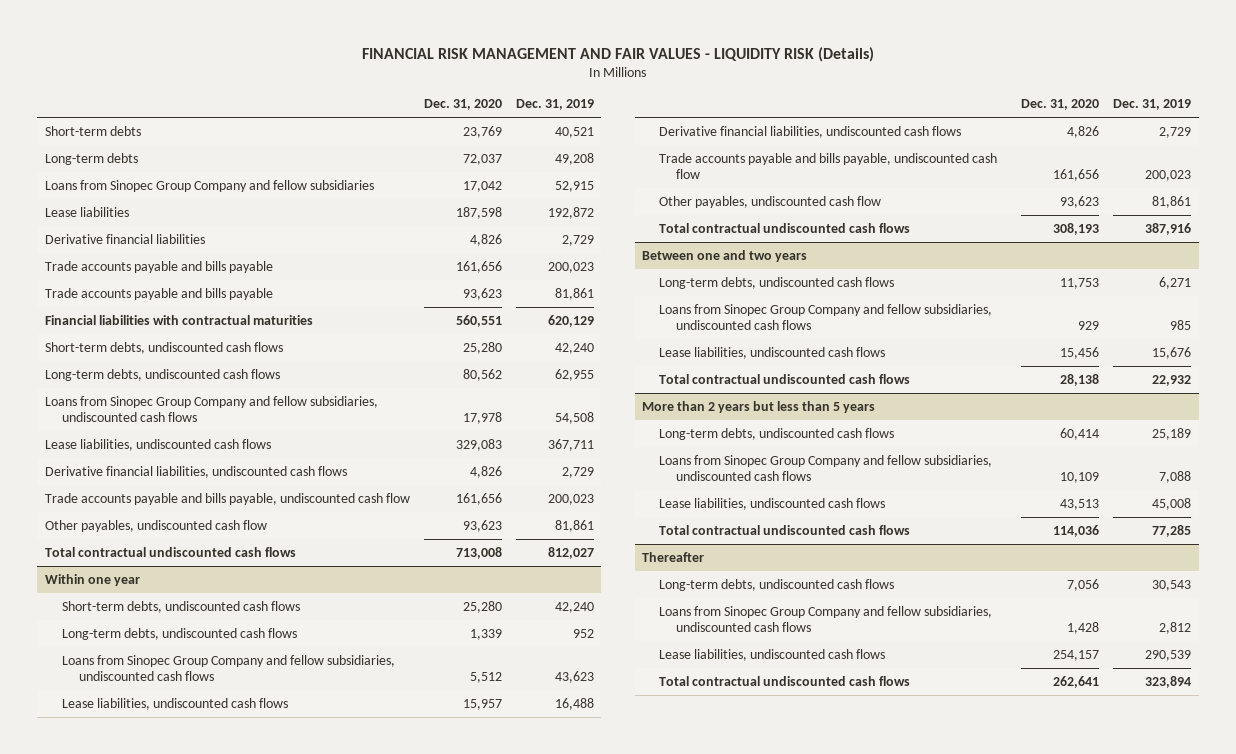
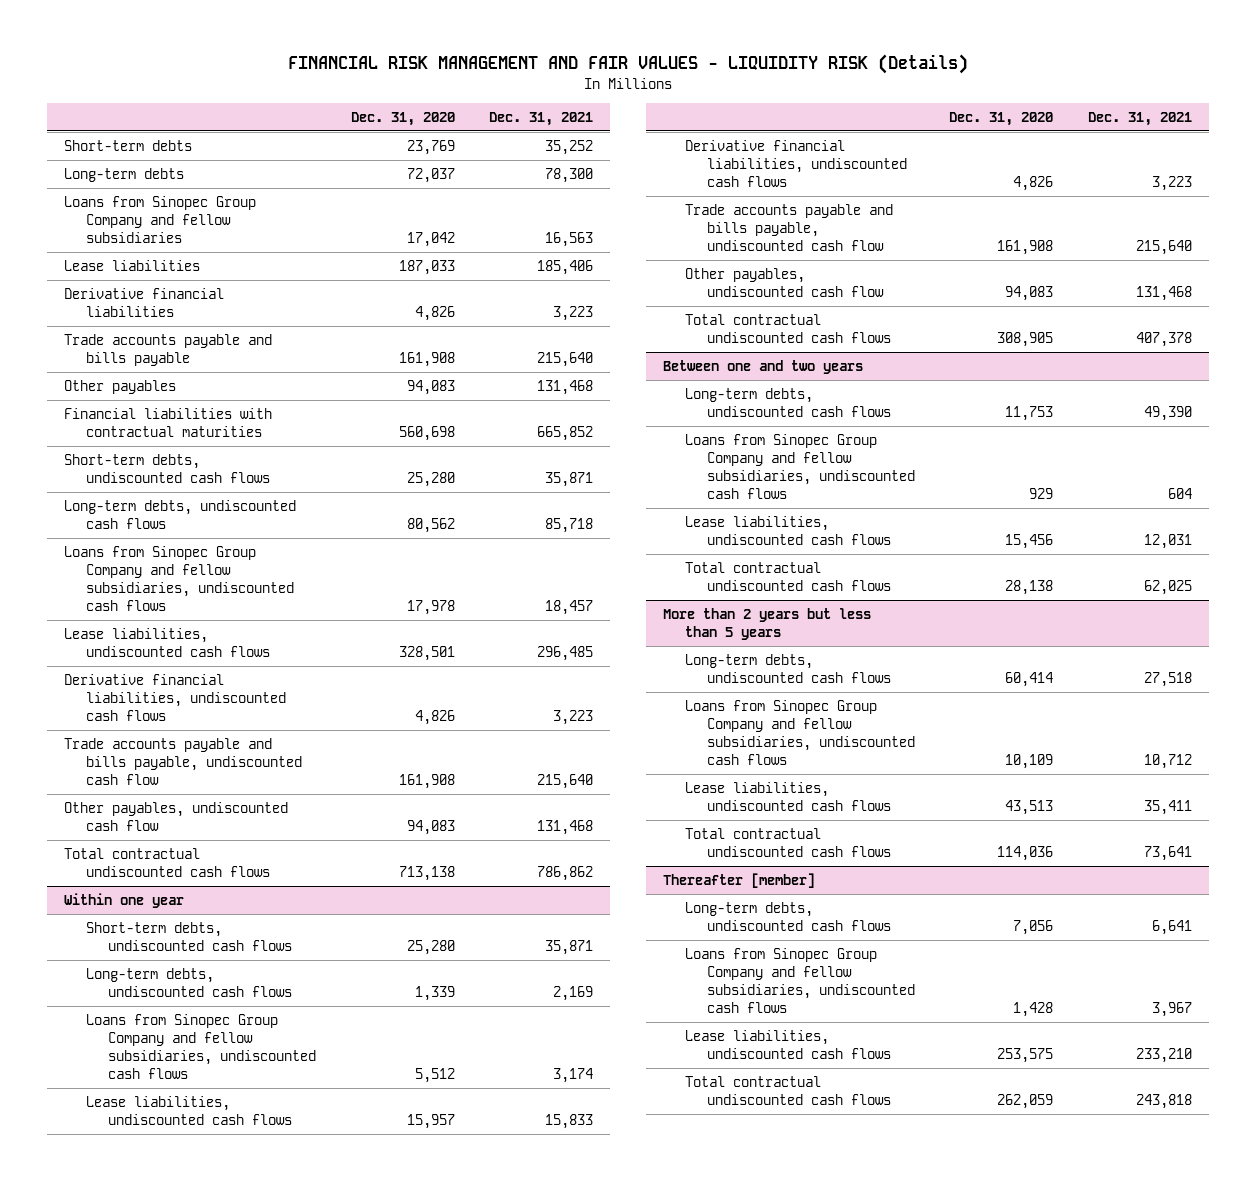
[515,99,594,111] Dec. 31, 2019 -> none
none -> [489,111,594,126] Dec. 31, 2021
[455,206,502,219] 187,598 -> [398,260,455,276] 187,033
[44,287,273,300] Trade accounts payable and bills payable -> none
[455,260,502,273] 161,656 -> [398,352,455,368] 161,908
none -> [64,380,177,395] Other payables
[455,314,502,327] 560,551 -> [398,426,455,442] 560,698
[455,438,502,451] 329,083 -> [398,646,455,662] 328,501
[455,492,502,505] 161,656 -> [398,774,455,790] 161,908
[462,519,502,532] 93,623 -> [406,820,455,836] 94,083
[455,546,502,559] 713,008 -> [398,866,455,882] 713,138
[1053,168,1100,181] 161,656 -> [997,240,1054,256] 161,908
[1060,195,1100,208] 93,623 -> [1005,286,1054,302] 94,083
[1053,222,1100,235] 308,193 -> [997,332,1054,348] 308,905
[642,551,705,562] Thereafter -> [663,873,816,889] Thereafter [member]
[1053,649,1100,661] 254,157 -> [997,1048,1054,1064] 253,575
[1053,675,1100,688] 262,641 -> [997,1094,1054,1110] 262,059

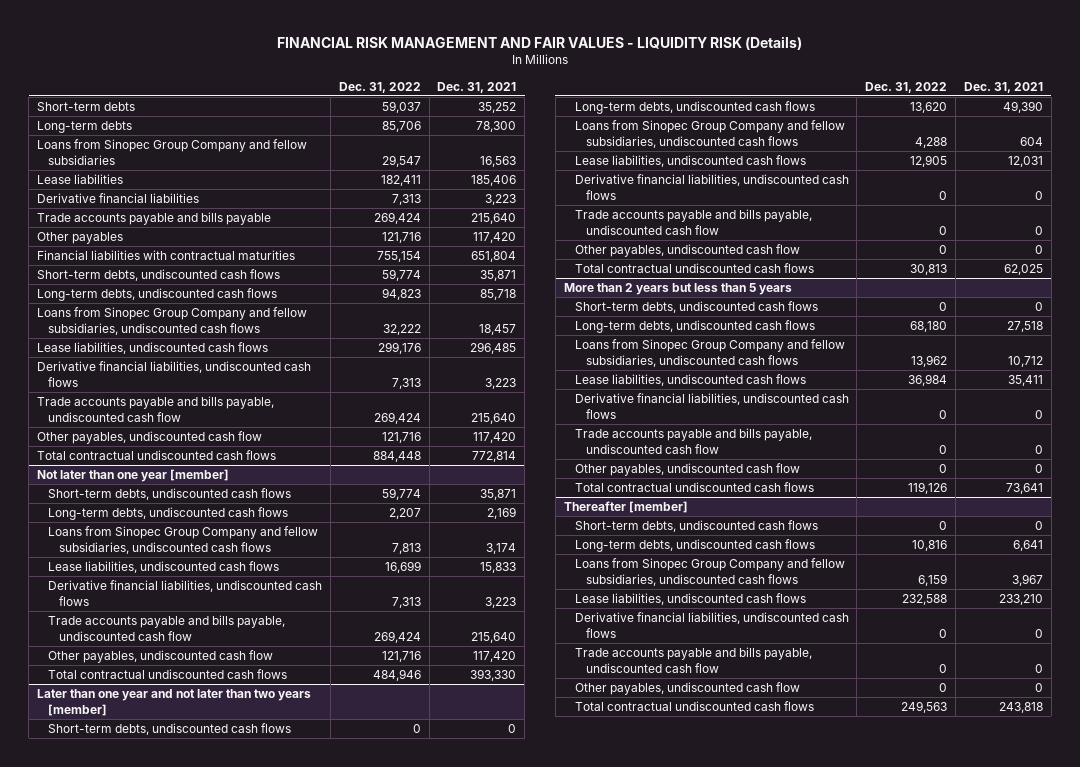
[350,111,455,126] Dec. 31, 2020 -> none
none -> [338,81,421,93] Dec. 31, 2022
[537,380,594,396] 131,468 -> [473,232,517,244] 117,420
[537,426,594,442] 665,852 -> [471,251,517,263] 651,804
[537,820,594,836] 131,468 -> [473,432,517,444] 117,420
[537,866,594,882] 786,862 -> [472,451,517,463] 772,814
[64,893,185,909] Within one year -> [37,469,230,483] Not later than one year [member]
[1135,286,1192,302] 131,468 -> [473,651,517,663] 117,420
[1135,332,1192,348] 407,378 -> [470,669,517,682] 393,330
[663,360,864,375] Between one and two years -> [37,689,312,716] Later than one year and not later than two years [member]
none -> [48,723,292,736] Short-term debts, undiscounted cash flows
none -> [574,174,849,200] Derivative financial liabilities, undiscounted cash flows
none -> [574,209,812,235] Trade accounts payable and bills payable, undiscounted cash flow
none -> [574,244,800,258] Other payables, undiscounted cash flow
none -> [574,301,818,314] Short-term debts, undiscounted cash flows
none -> [574,393,849,419] Derivative financial liabilities, undiscounted cash flows
none -> [574,428,812,454] Trade accounts payable and bills payable, undiscounted cash flow
none -> [574,463,800,477] Other payables, undiscounted cash flow
none -> [574,520,818,533] Short-term debts, undiscounted cash flows
none -> [574,612,849,638] Derivative financial liabilities, undiscounted cash flows
none -> [574,647,812,673] Trade accounts payable and bills payable, undiscounted cash flow
none -> [574,682,800,696] Other payables, undiscounted cash flow

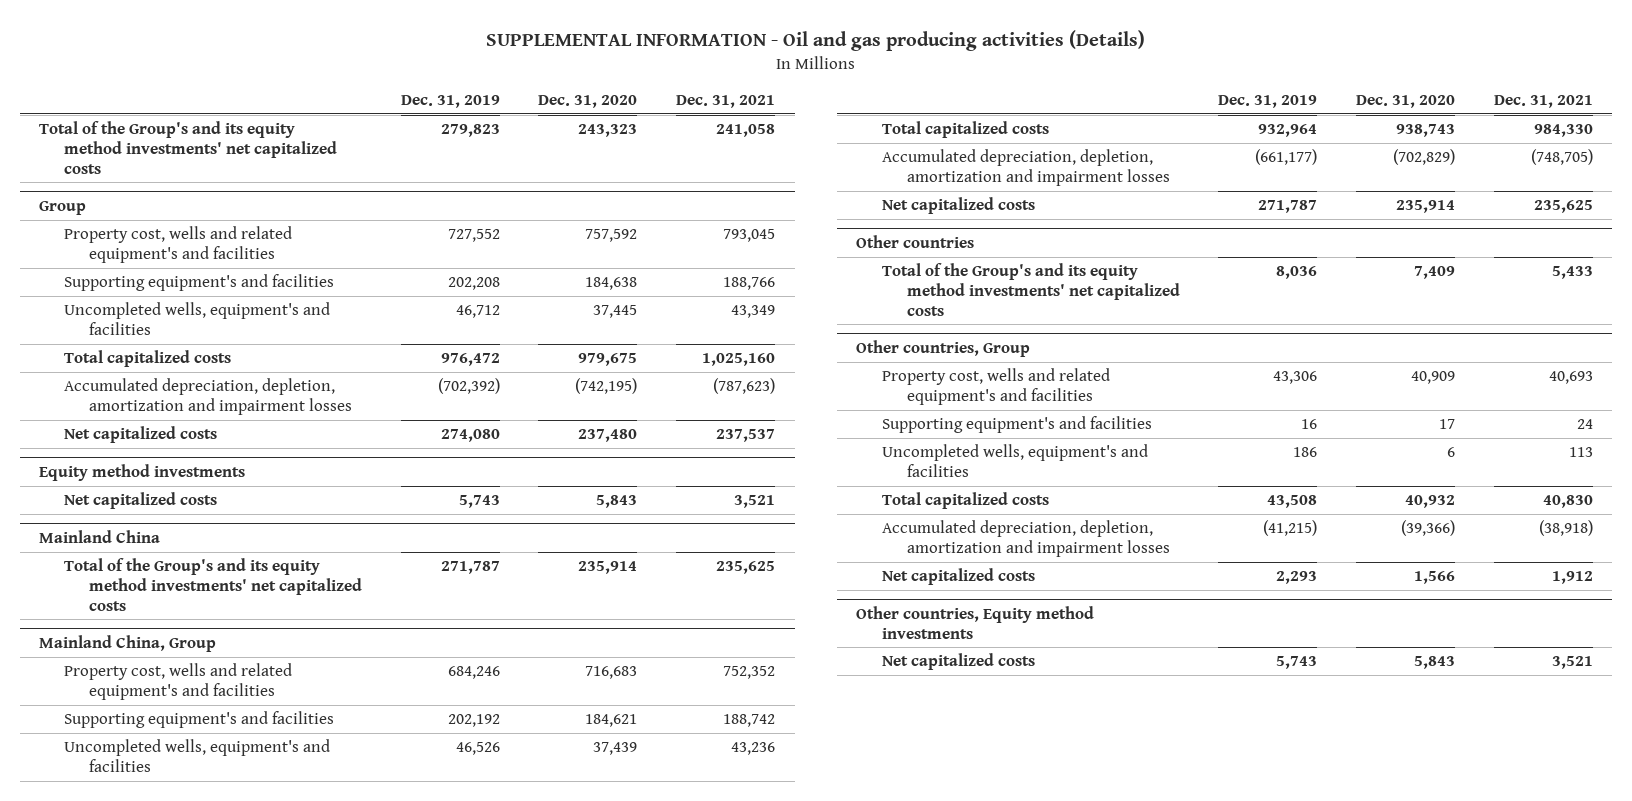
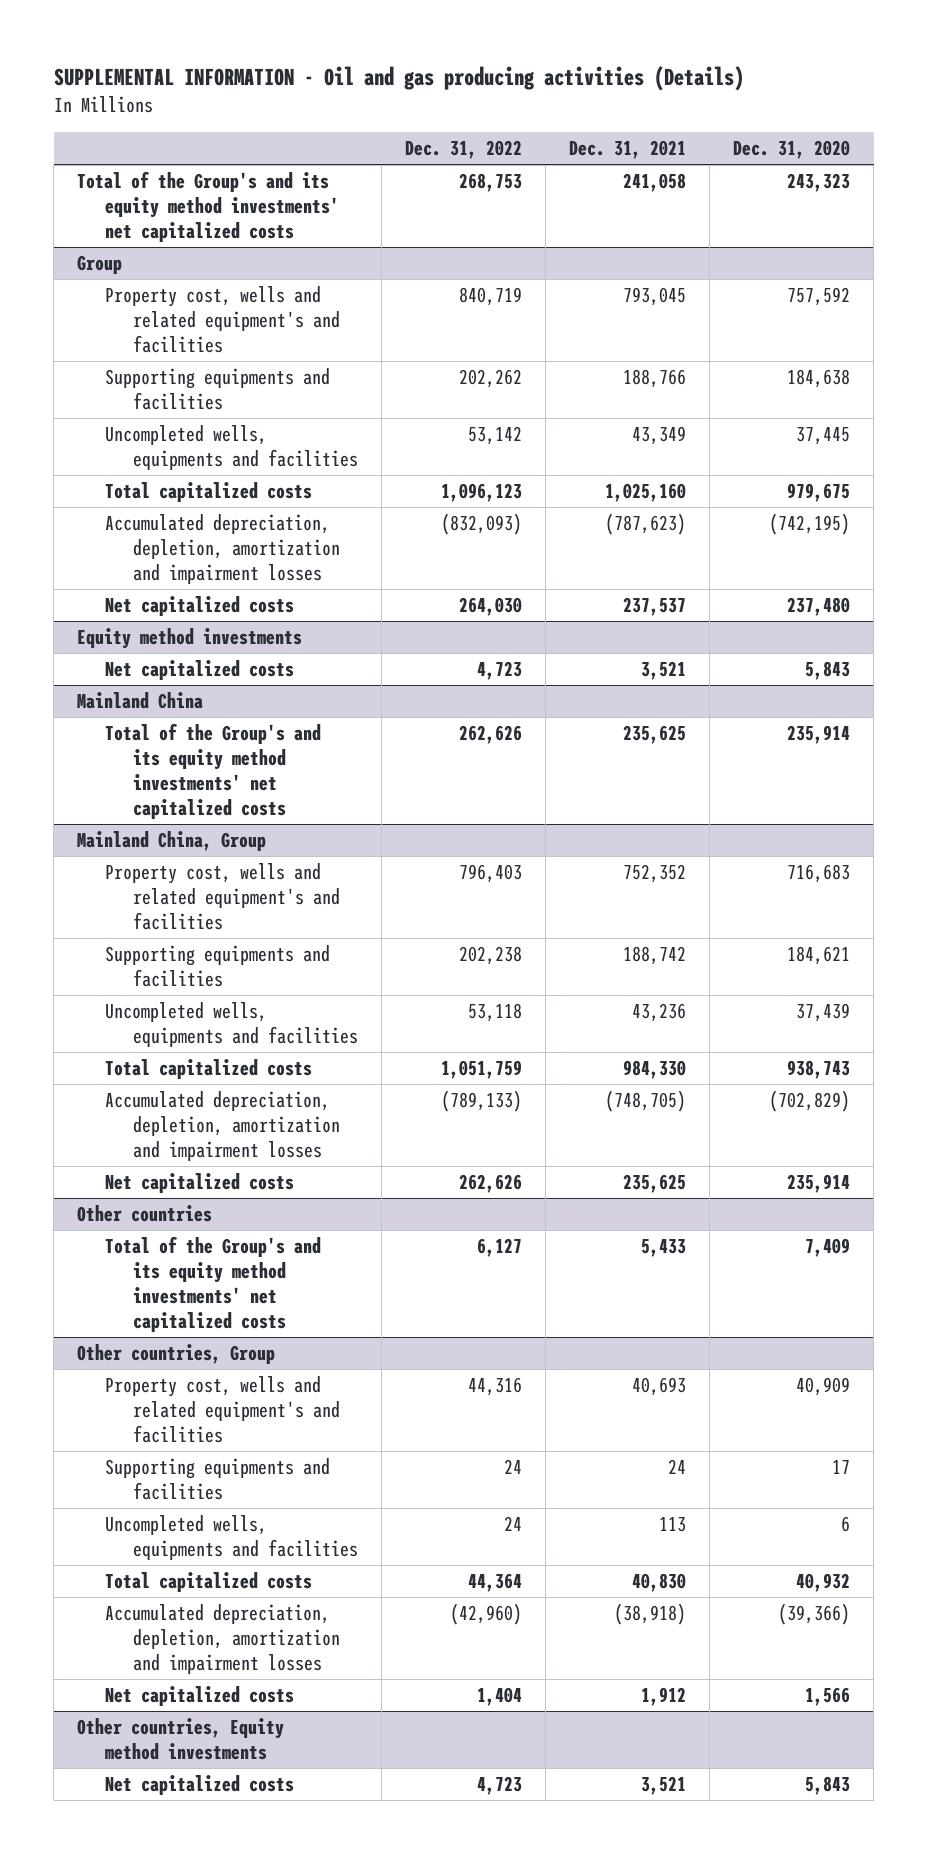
[400,95,500,109] Dec. 31, 2019 -> none
none -> [405,140,523,160] Dec. 31, 2022
[63,274,334,292] Supporting equipment's and facilities -> [105,368,331,411] Supporting equipments and facilities
[63,302,330,335] Uncompleted wells, equipment's and facilities -> [105,425,359,471] Uncompleted wells, equipments and facilities
[63,711,334,729] Supporting equipment's and facilities -> [105,945,331,988] Supporting equipments and facilities
[63,739,330,772] Uncompleted wells, equipment's and facilities -> [105,1002,359,1048] Uncompleted wells, equipments and facilities
[881,416,1152,434] Supporting equipment's and facilities -> [105,1458,331,1501] Supporting equipments and facilities
[881,444,1148,477] Uncompleted wells, equipment's and facilities -> [105,1515,359,1561] Uncompleted wells, equipments and facilities

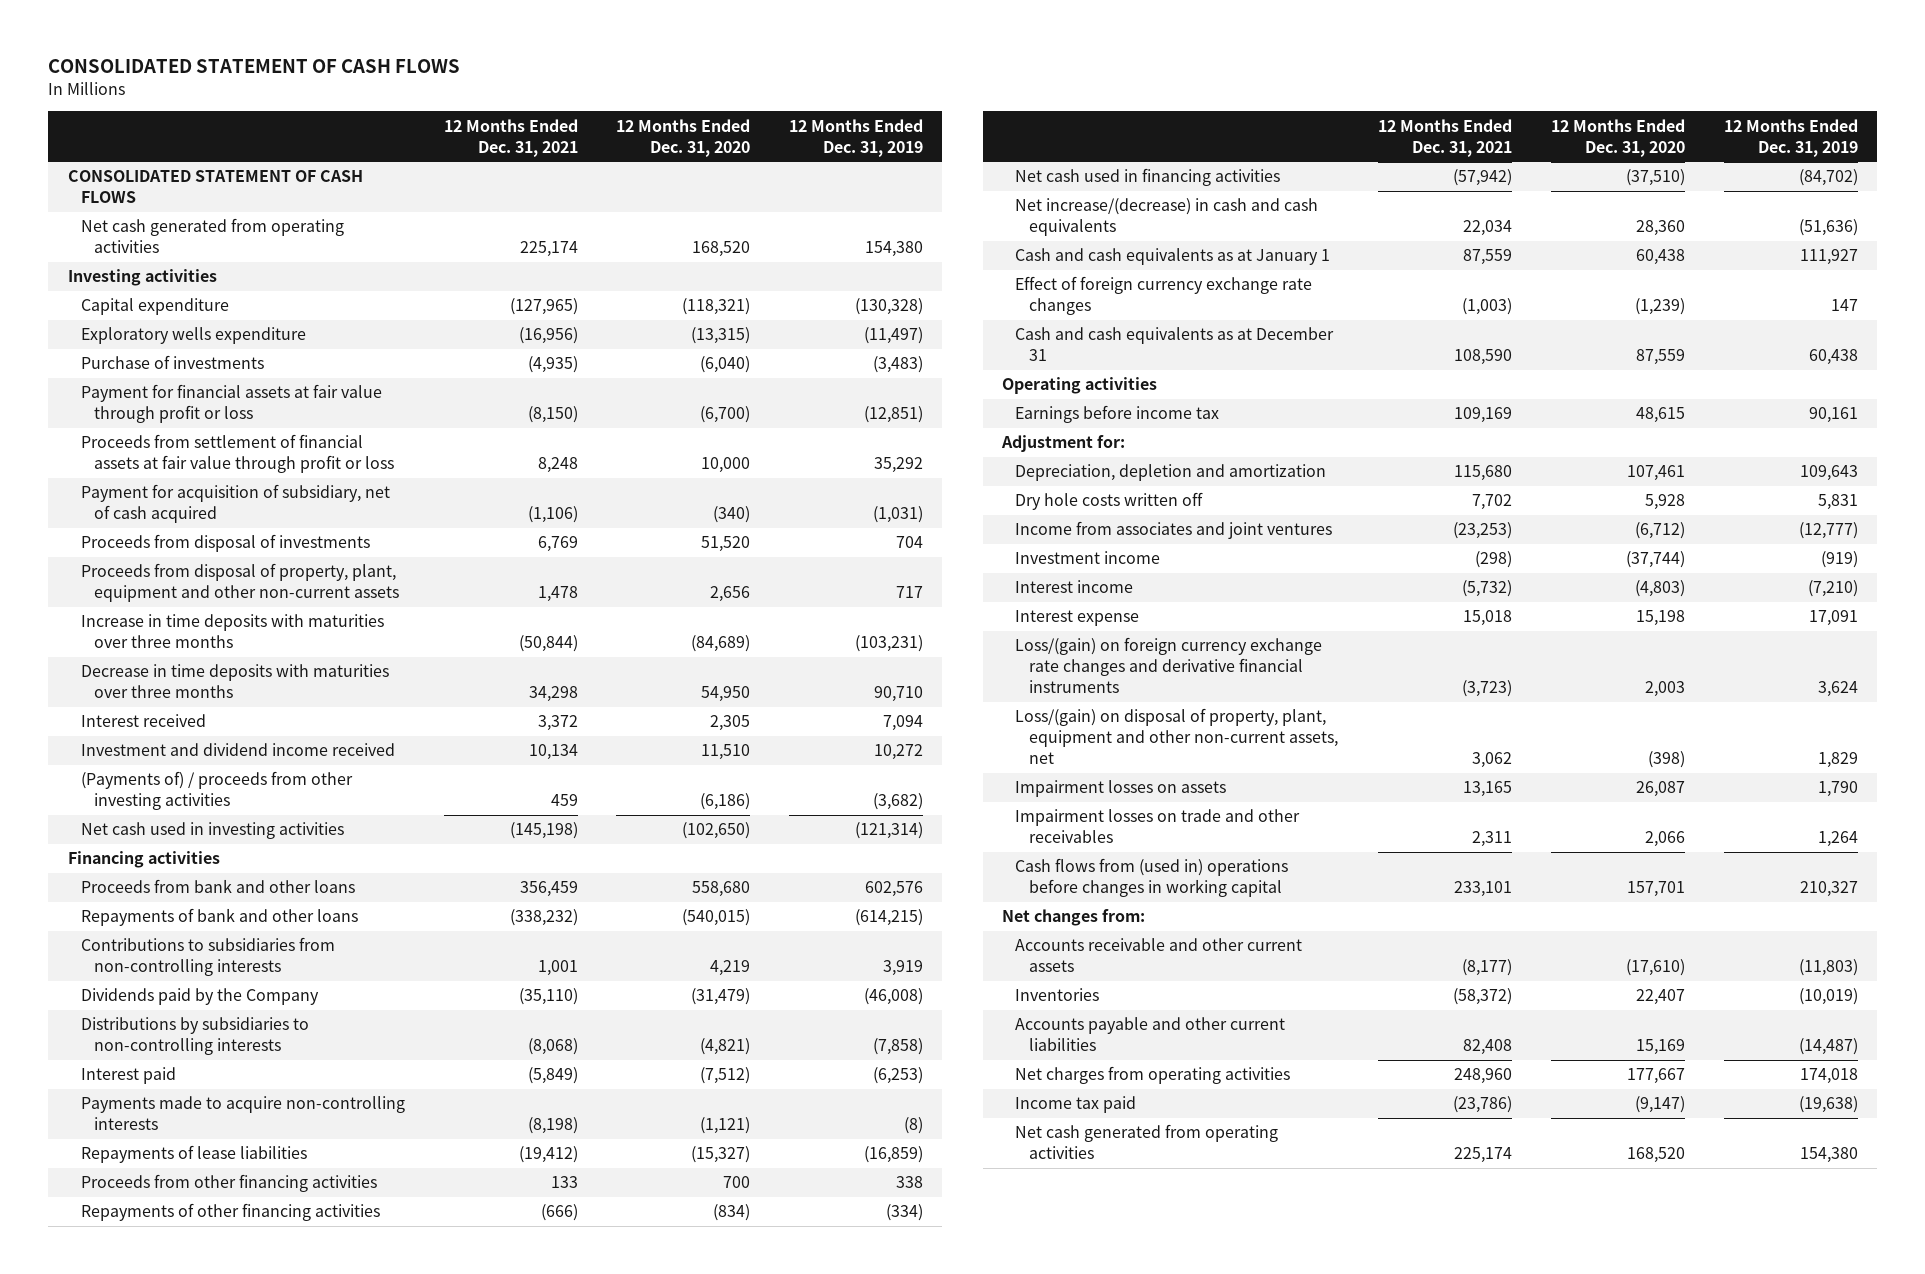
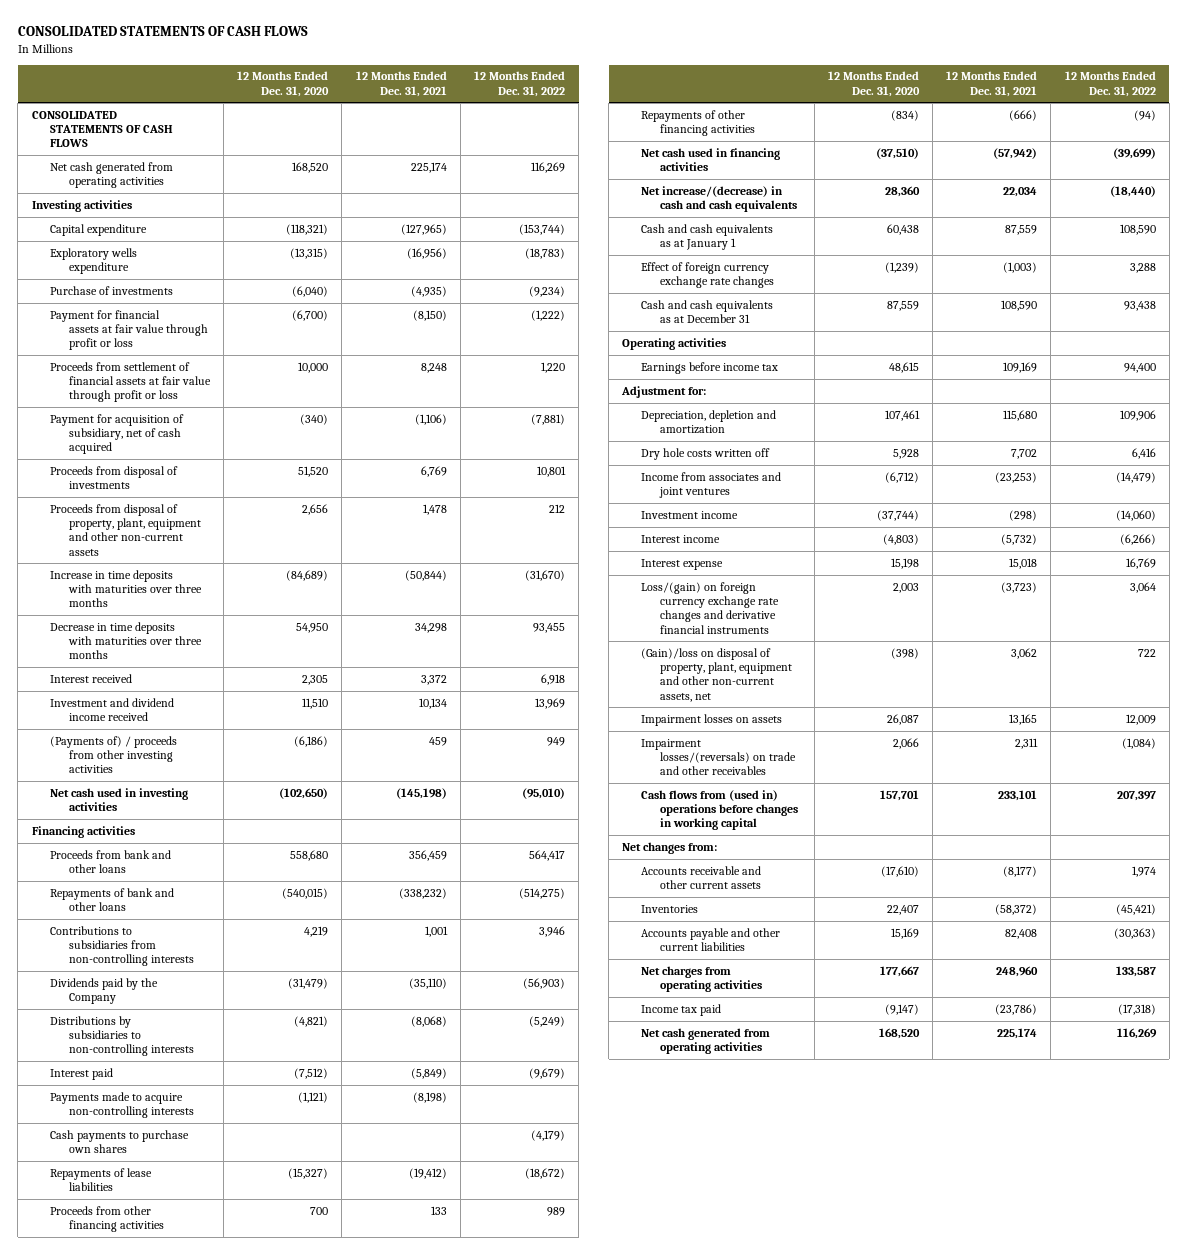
[48,59,461,74] CONSOLIDATED STATEMENT OF CASH FLOWS -> [17,26,308,37] CONSOLIDATED STATEMENTS OF CASH FLOWS
[789,118,924,157] 12 Months Ended Dec. 31, 2019 -> none
none -> [473,71,565,97] 12 Months Ended Dec. 31, 2022
[67,170,363,204] CONSOLIDATED STATEMENT OF CASH FLOWS -> [31,110,174,148] CONSOLIDATED STATEMENTS OF CASH FLOWS
none -> [50,1129,190,1154] Cash payments to purchase own shares
[1015,708,1338,765] Loss/(gain) on disposal of property, plant, equipment and other non-current assets, net -> [640,647,792,702] (Gain)/loss on disposal of property, plant, equipment and other non-current assets, net
[1015,809,1301,844] Impairment losses on trade and other receivables -> [640,738,796,776] Impairment losses/(reversals) on trade and other receivables

